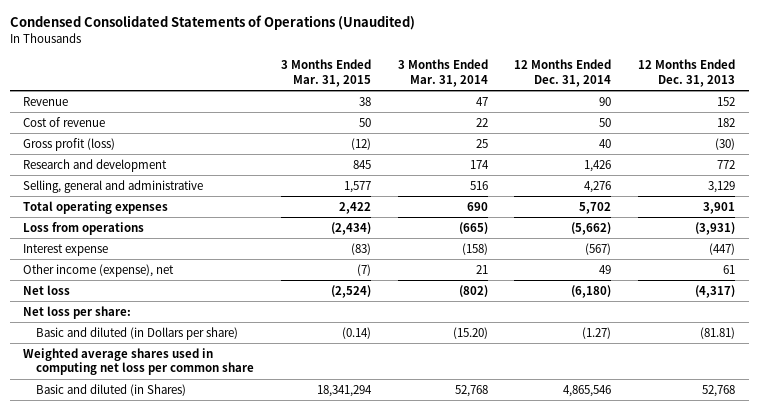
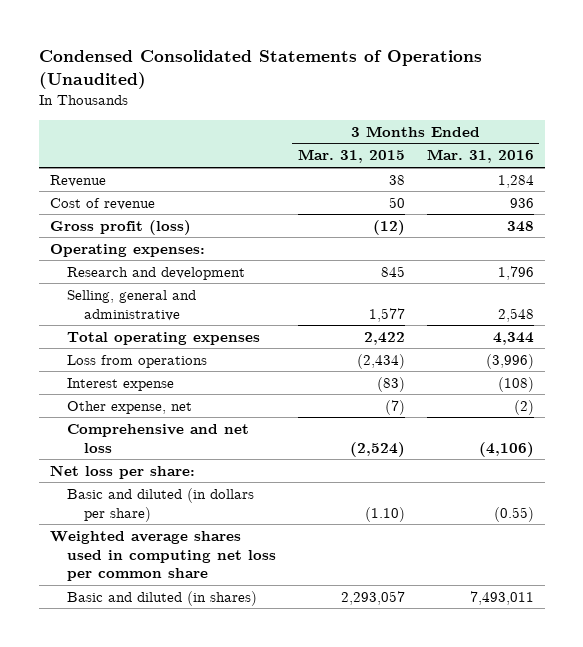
[397,59,488,87] 3 Months Ended Mar. 31, 2014 -> none
[514,59,612,87] 12 Months Ended Dec. 31, 2014 -> none
[638,59,736,87] 12 Months Ended Dec. 31, 2013 -> none
none -> [426,149,534,164] Mar. 31, 2016
none -> [49,243,205,257] Operating expenses:
[23,263,175,277] Other income (expense), net -> [67,400,193,414] Other expense, net
[23,284,71,295] Net loss -> [67,423,250,453] Comprehensive and net loss
[35,326,238,340] Basic and diluted (in Dollars per share) -> [67,487,255,522] Basic and diluted (in dollars per share)
[341,326,371,339] (0.14) -> [364,506,405,522] (1.10)
[35,383,186,396] Basic and diluted (in Shares) -> [67,590,258,606] Basic and diluted (in shares)
[316,384,372,397] 18,341,294 -> [340,590,405,605] 2,293,057

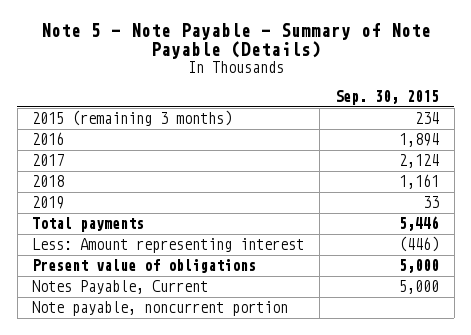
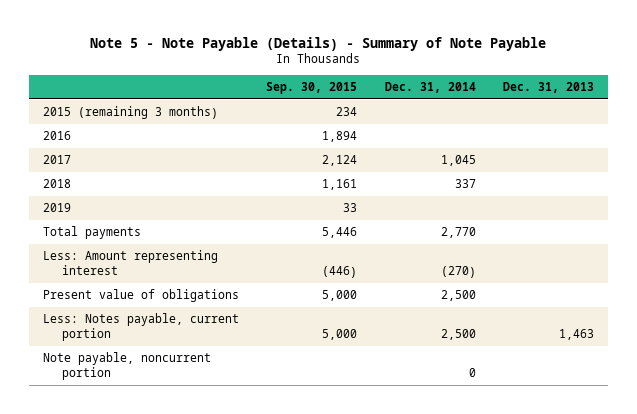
[40,22,431,59] Note 5 - Note Payable - Summary of Note Payable (Details) -> [90,36,547,51] Note 5 - Note Payable (Details) - Summary of Note Payable
none -> [384,82,476,94] Dec. 31, 2014
none -> [502,82,594,94] Dec. 31, 2013
[32,280,209,295] Notes Payable, Current -> [42,313,239,341] Less: Notes payable, current portion

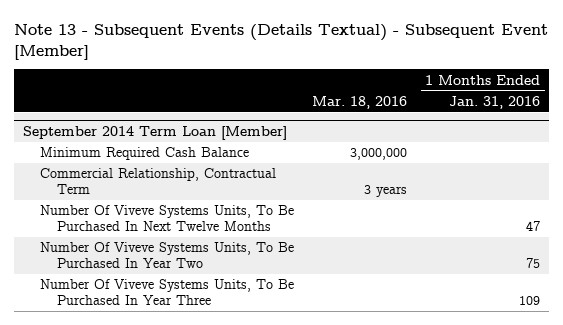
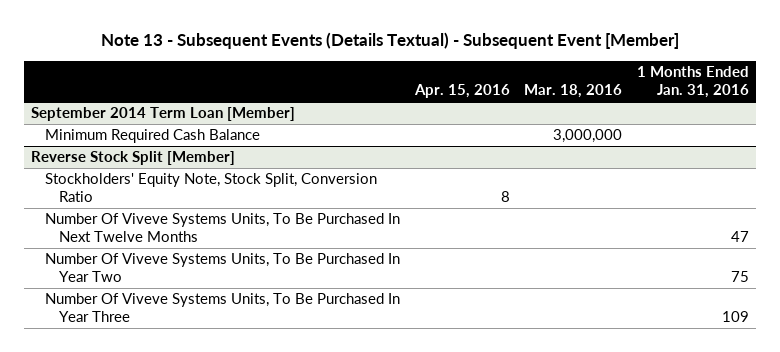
none -> [413,84,510,99] Apr. 15, 2016
[39,168,276,195] Commercial Relationship, Contractual Term -> none
none -> [31,151,236,166] Reverse Stock Split [Member]
none -> [44,173,377,203] Stockholders' Equity Note, Stock Split, Conversion Ratio

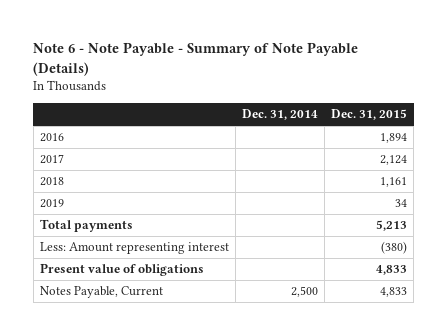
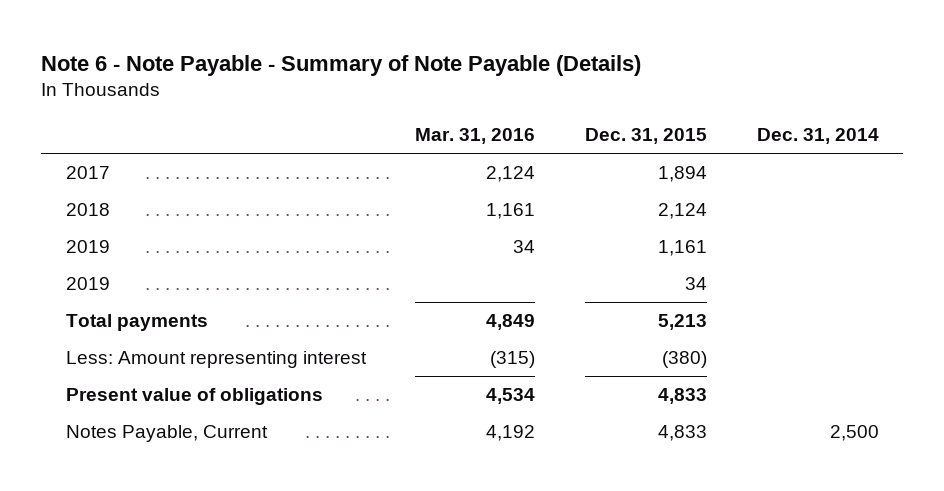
none -> [415,127,536,144] Mar. 31, 2016
[39,133,64,143] 2016 -> [65,166,110,180] 2017
[39,154,64,165] 2017 -> [65,203,110,217] 2018
[39,177,64,187] 2018 -> [65,240,110,254] 2019

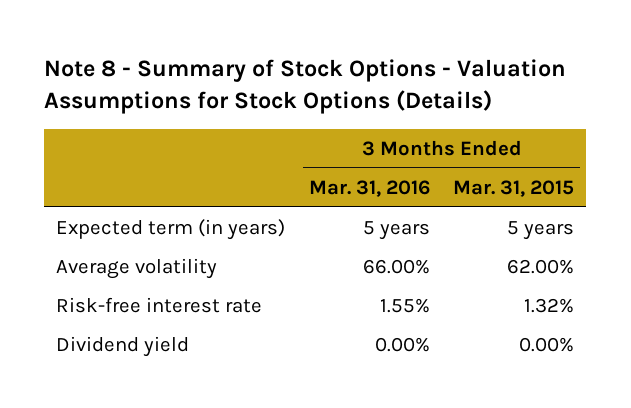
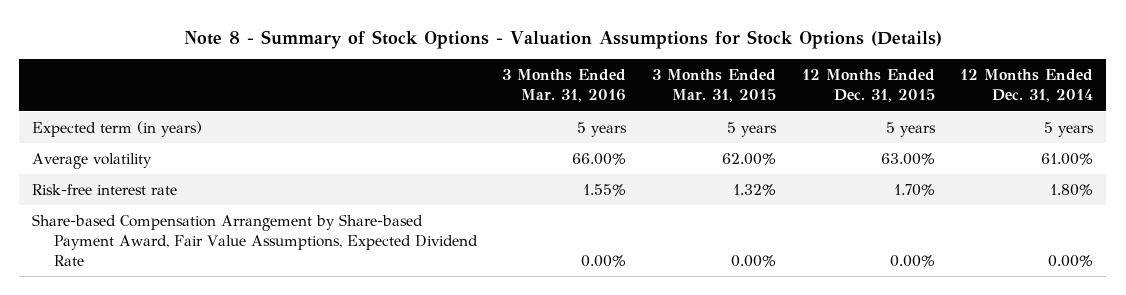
none -> [801,69,935,103] 12 Months Ended Dec. 31, 2015
none -> [960,69,1094,103] 12 Months Ended Dec. 31, 2014
[56,336,190,358] Dividend yield -> [32,214,478,266] Share-based Compensation Arrangement by Share-based Payment Award, Fair Value Assumptions, Expected Dividend Rate

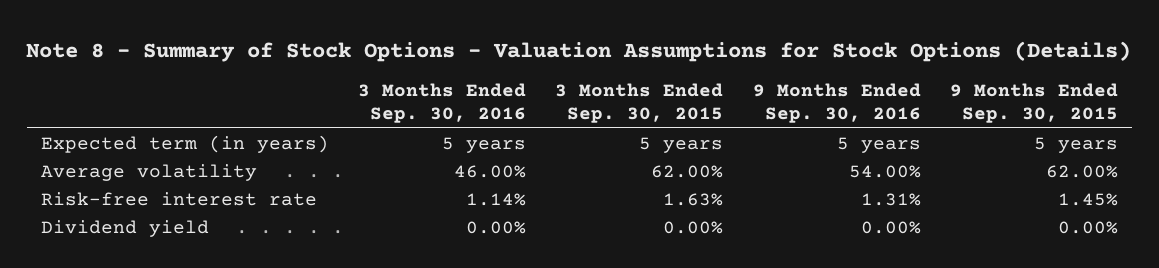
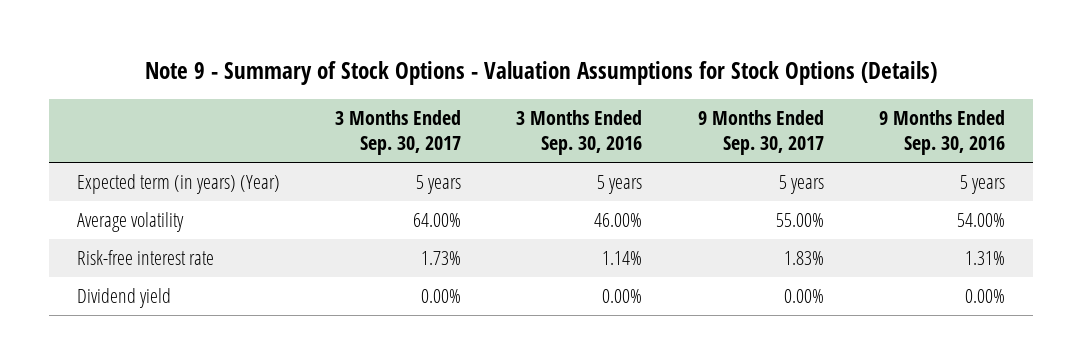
[26,41,1132,63] Note 8 - Summary of Stock Options - Valuation Assumptions for Stock Options (Details) -> [144,61,937,86] Note 9 - Summary of Stock Options - Valuation Assumptions for Stock Options (Details)
[555,83,724,124] 3 Months Ended Sep. 30, 2015 -> none
[949,83,1118,124] 9 Months Ended Sep. 30, 2015 -> none
none -> [334,109,461,156] 3 Months Ended Sep. 30, 2017
none -> [697,109,824,156] 9 Months Ended Sep. 30, 2017
[41,134,330,153] Expected term (in years) -> [76,173,280,194] Expected term (in years) (Year)

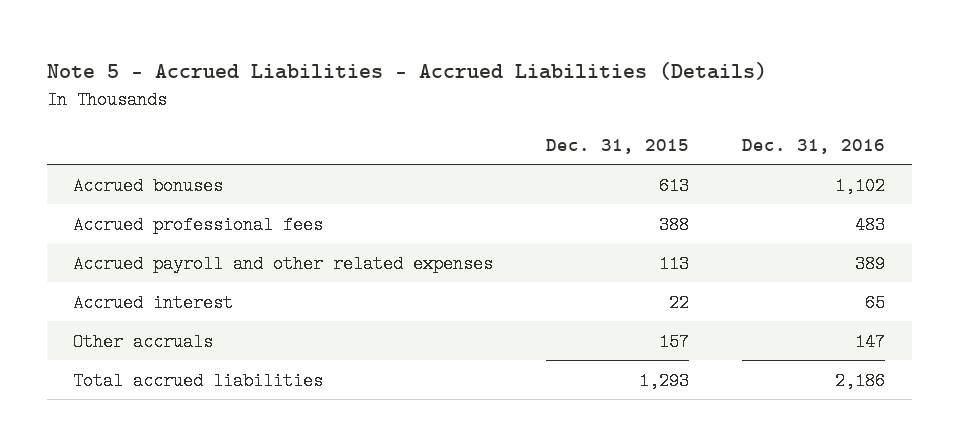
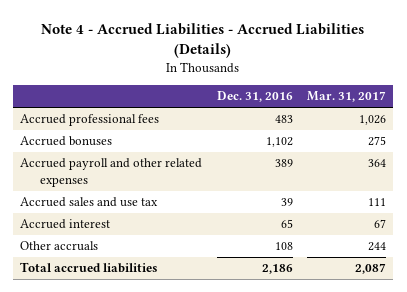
[46,62,767,81] Note 5 - Accrued Liabilities - Accrued Liabilities (Details) -> [41,22,365,58] Note 4 - Accrued Liabilities - Accrued Liabilities (Details)
[546,139,690,155] Dec. 31, 2015 -> none
none -> [307,91,387,103] Mar. 31, 2017
[73,176,224,195] Accrued bonuses -> [20,136,113,147] Accrued bonuses
none -> [20,197,159,208] Accrued sales and use tax
[855,332,886,351] 147 -> [274,242,293,251] 108

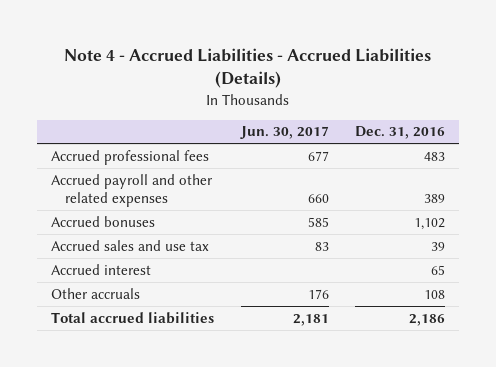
[307,91,387,103] Mar. 31, 2017 -> none
none -> [239,126,329,140] Jun. 30, 2017
[20,136,113,147] Accrued bonuses -> [50,215,155,227] Accrued bonuses

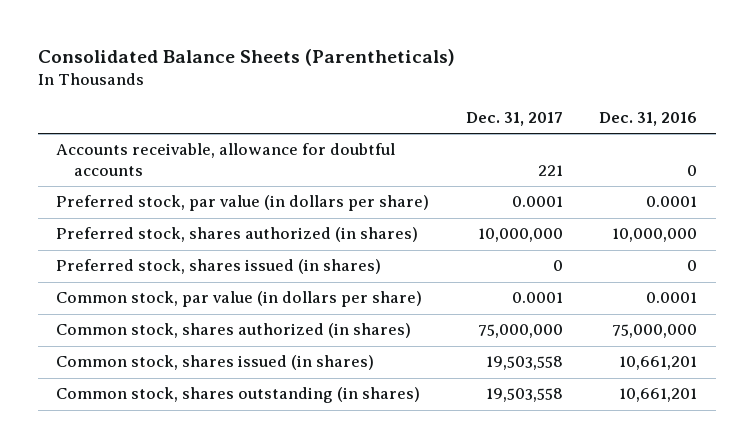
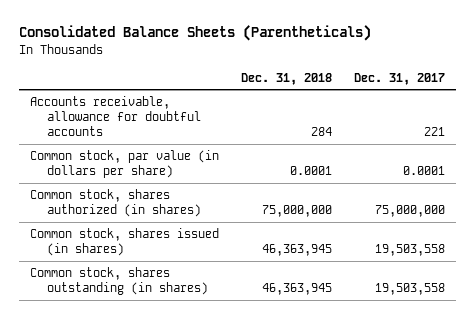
[599,112,698,127] Dec. 31, 2016 -> none
none -> [240,72,332,85] Dec. 31, 2018
[56,195,430,212] Preferred stock, par value (in dollars per share) -> none
[56,227,419,243] Preferred stock, shares authorized (in shares) -> none
[56,259,382,275] Preferred stock, shares issued (in shares) -> none

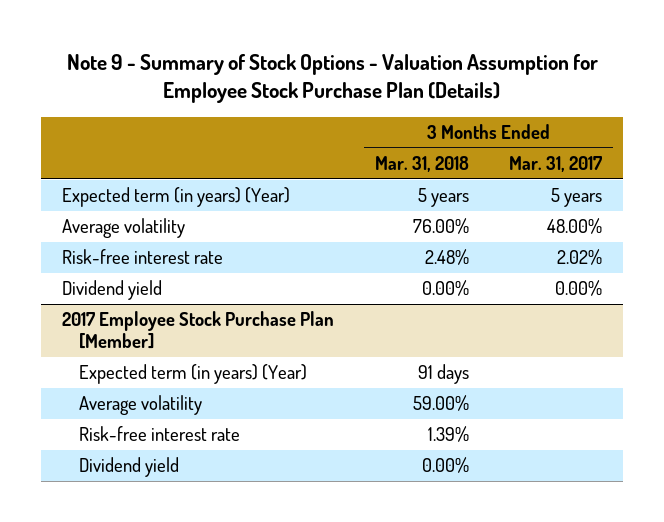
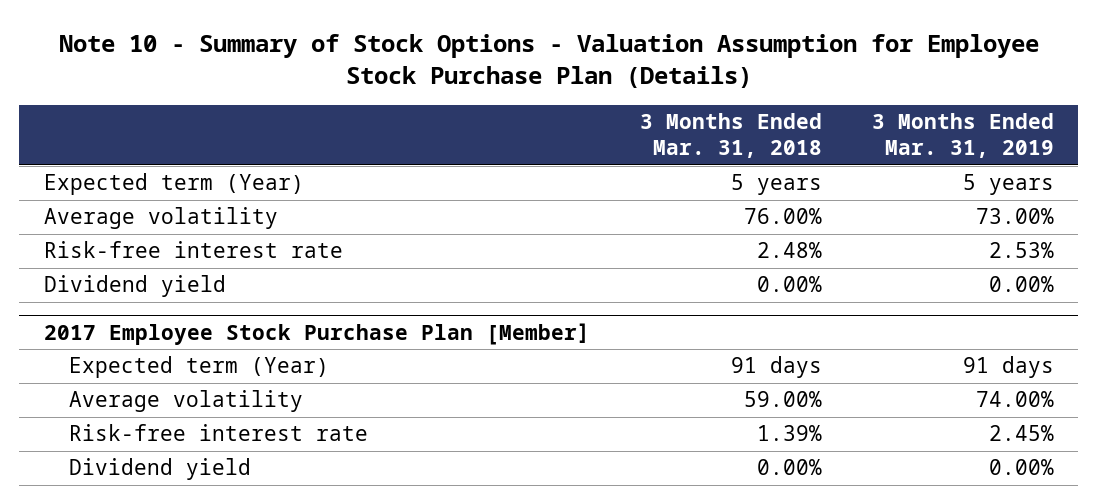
[67,53,599,104] Note 9 - Summary of Stock Options - Valuation Assumption for Employee Stock Purchase Plan (Details) -> [58,33,1039,88] Note 10 - Summary of Stock Options - Valuation Assumption for Employee Stock Purchase Plan (Details)
[509,156,603,173] Mar. 31, 2017 -> none
none -> [871,112,1054,159] 3 Months Ended Mar. 31, 2019
[61,187,290,208] Expected term (in years) (Year) -> [44,173,305,196] Expected term (Year)
[79,364,308,385] Expected term (in years) (Year) -> [69,356,330,379] Expected term (Year)

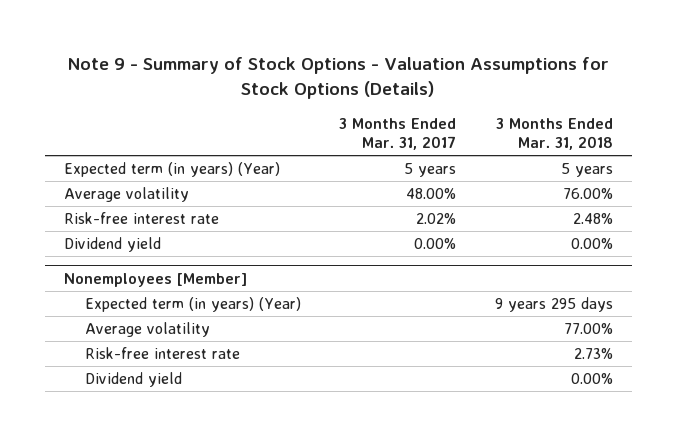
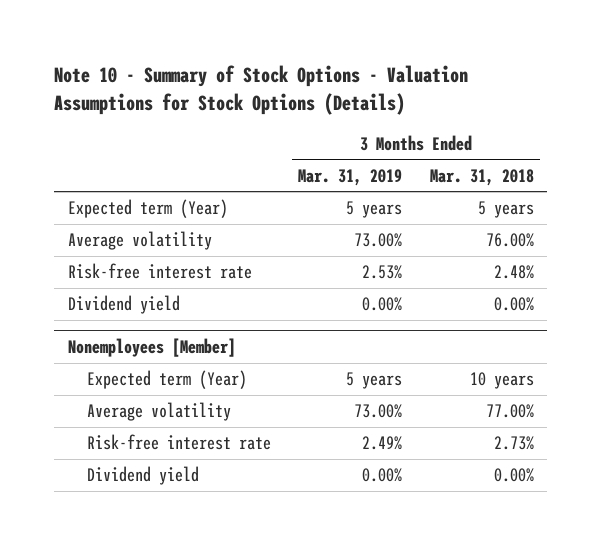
[67,56,610,99] Note 9 - Summary of Stock Options - Valuation Assumptions for Stock Options (Details) -> [54,65,469,115] Note 10 - Summary of Stock Options - Valuation Assumptions for Stock Options (Details)
[339,117,457,151] 3 Months Ended Mar. 31, 2017 -> none
none -> [298,168,403,186] Mar. 31, 2019
[63,162,280,178] Expected term (in years) (Year) -> [68,199,229,219] Expected term (Year)
[84,297,301,313] Expected term (in years) (Year) -> [87,370,248,390] Expected term (Year)
[494,297,613,313] 9 years 295 days -> [469,372,534,390] 10 years

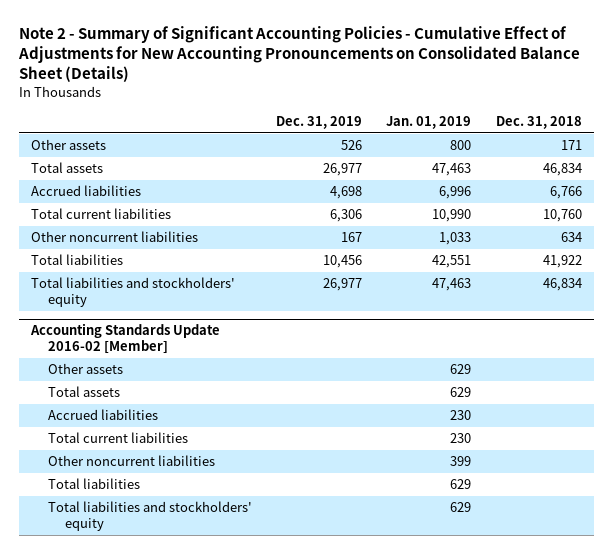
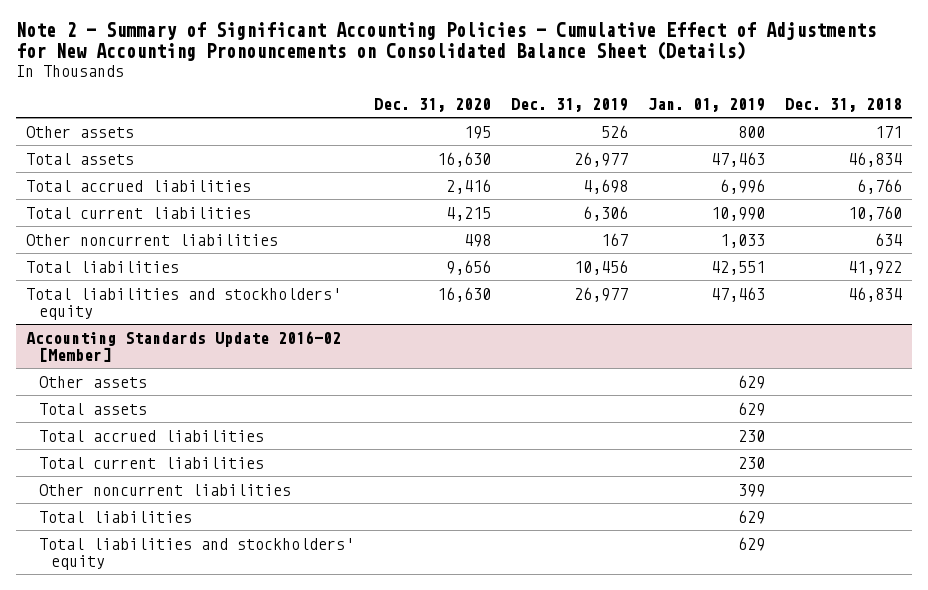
none -> [373,97,491,112] Dec. 31, 2020
[31,185,142,197] Accrued liabilities -> [25,179,251,192] Total accrued liabilities
[47,409,158,421] Accrued liabilities -> [38,429,264,442] Total accrued liabilities

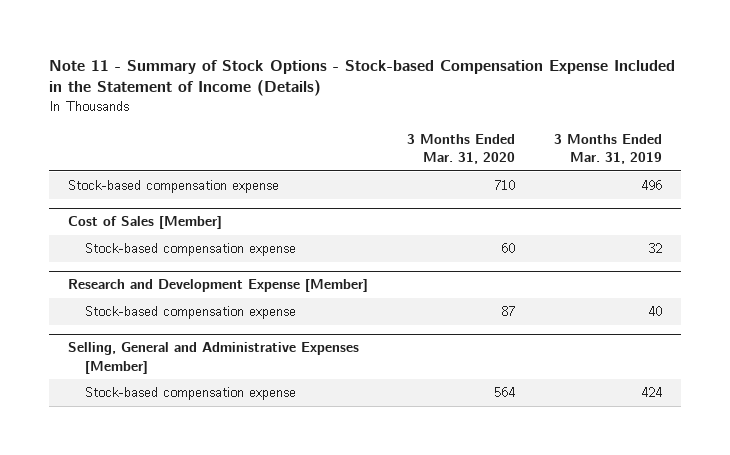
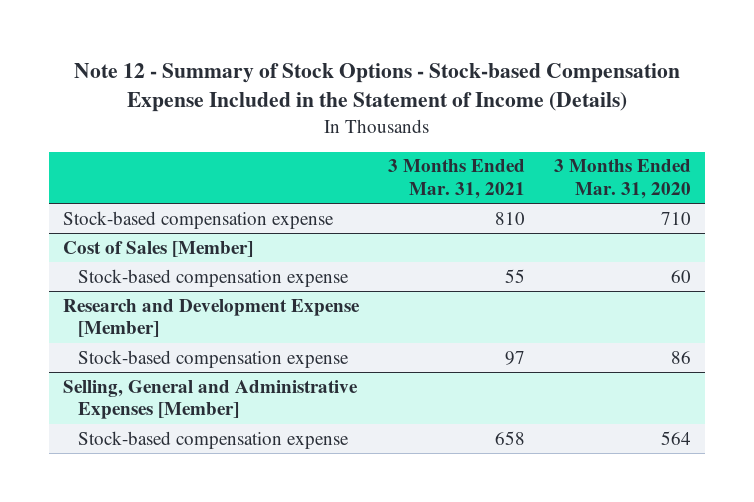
[48,59,675,97] Note 11 - Summary of Stock Options - Stock-based Compensation Expense Included in the Statement of Income (Details) -> [73,62,680,113] Note 12 - Summary of Stock Options - Stock-based Compensation Expense Included in the Statement of Income (Details)
[553,133,662,164] 3 Months Ended Mar. 31, 2019 -> none
none -> [387,159,525,199] 3 Months Ended Mar. 31, 2021
[500,306,515,317] 87 -> [670,350,691,364] 86

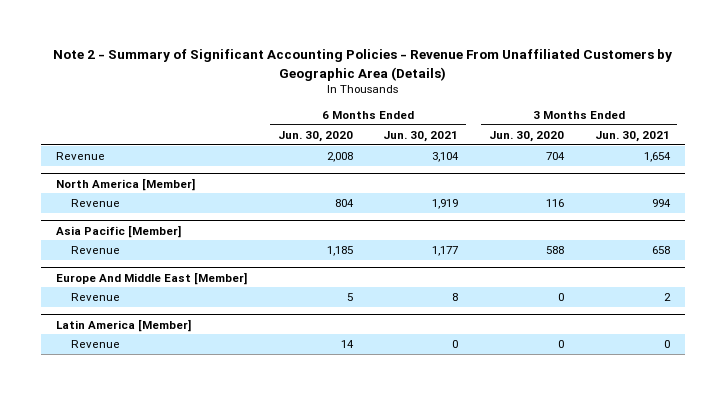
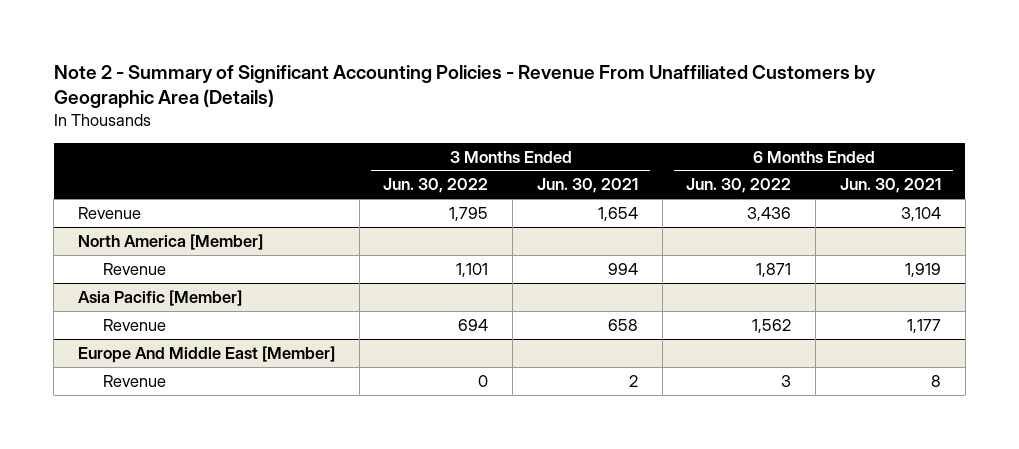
[277,131,353,143] Jun. 30, 2020 -> none
[489,131,565,143] Jun. 30, 2020 -> none
none -> [383,178,489,194] Jun. 30, 2022
none -> [686,178,792,194] Jun. 30, 2022
[56,318,192,332] Latin America [Member] -> none
[70,340,120,349] Revenue -> none

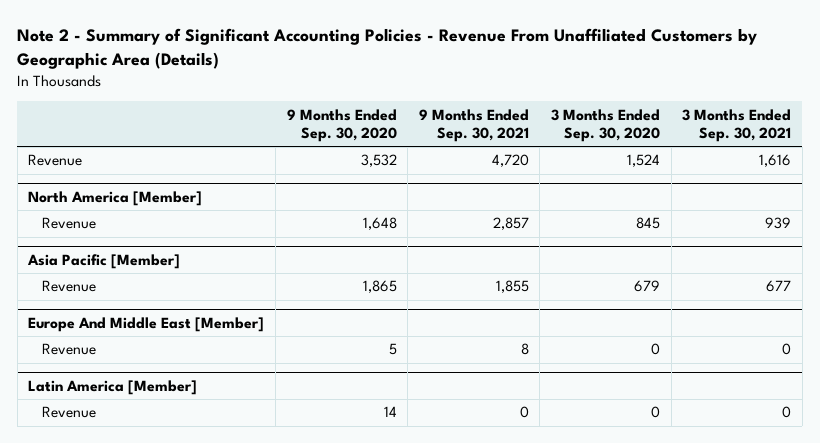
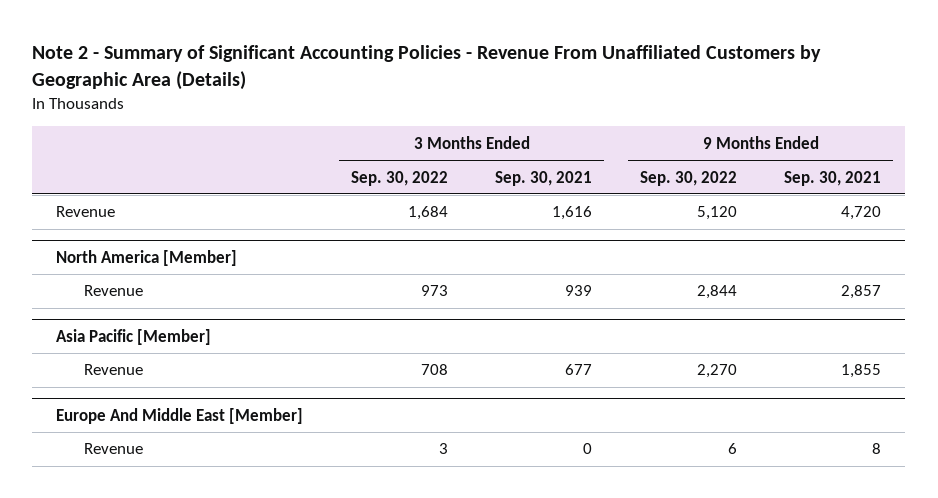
[286,108,397,142] 9 Months Ended Sep. 30, 2020 -> none
[550,108,660,142] 3 Months Ended Sep. 30, 2020 -> none
none -> [350,170,448,186] Sep. 30, 2022
none -> [639,170,737,186] Sep. 30, 2022
[28,379,198,395] Latin America [Member] -> none
[42,406,97,419] Revenue -> none

